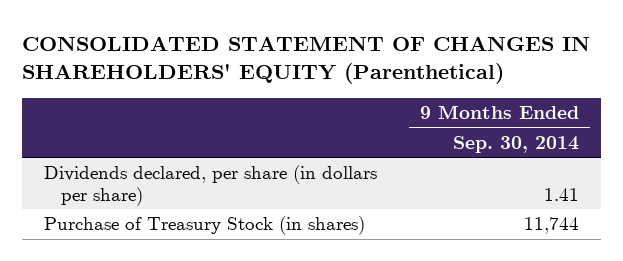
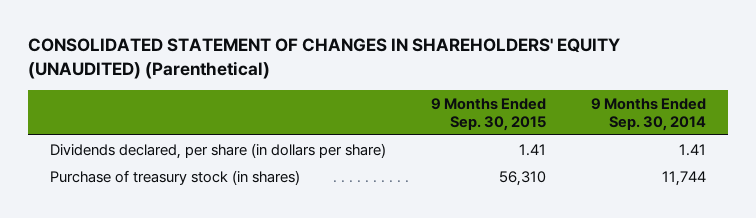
[22,35,591,85] CONSOLIDATED STATEMENT OF CHANGES IN SHAREHOLDERS' EQUITY (Parenthetical) -> [27,38,620,79] CONSOLIDATED STATEMENT OF CHANGES IN SHAREHOLDERS' EQUITY (UNAUDITED) (Parenthetical)
none -> [430,98,546,131] 9 Months Ended Sep. 30, 2015
[43,216,365,236] Purchase of Treasury Stock (in shares) -> [50,170,301,186] Purchase of treasury stock (in shares)

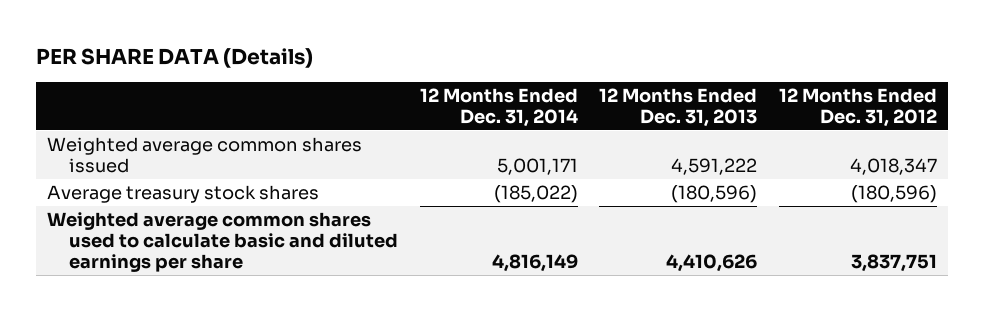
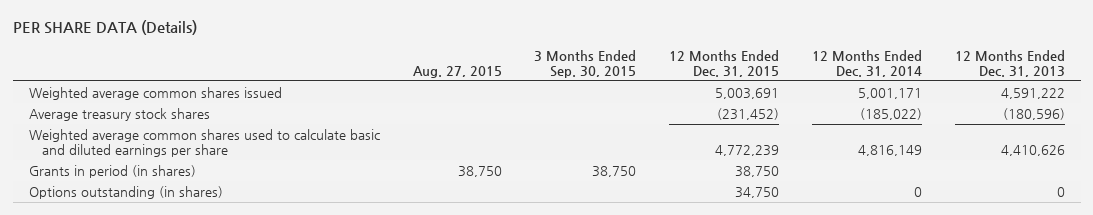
[779,87,938,127] 12 Months Ended Dec. 31, 2012 -> none
none -> [412,66,502,79] Aug. 27, 2015
none -> [534,49,637,79] 3 Months Ended Sep. 30, 2015
none -> [669,49,780,78] 12 Months Ended Dec. 31, 2015
none -> [28,164,196,178] Grants in period (in shares)
none -> [28,185,223,199] Options outstanding (in shares)

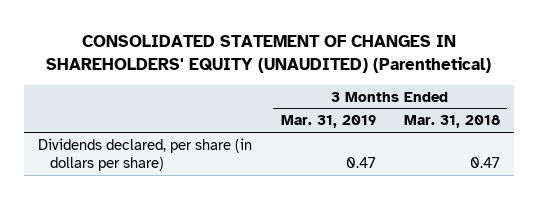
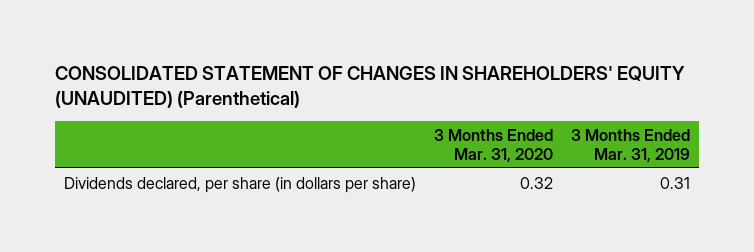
[404,115,501,129] Mar. 31, 2018 -> none
none -> [434,128,554,163] 3 Months Ended Mar. 31, 2020
[345,156,376,168] 0.47 -> [660,176,691,189] 0.31

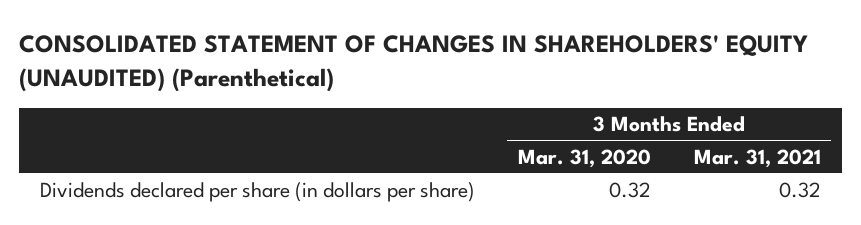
[571,128,691,163] 3 Months Ended Mar. 31, 2019 -> none
none -> [693,148,821,168] Mar. 31, 2021
[64,176,417,193] Dividends declared, per share (in dollars per share) -> [40,182,476,203] Dividends declared per share (in dollars per share)

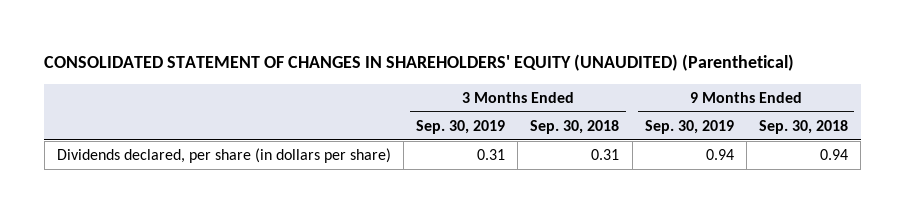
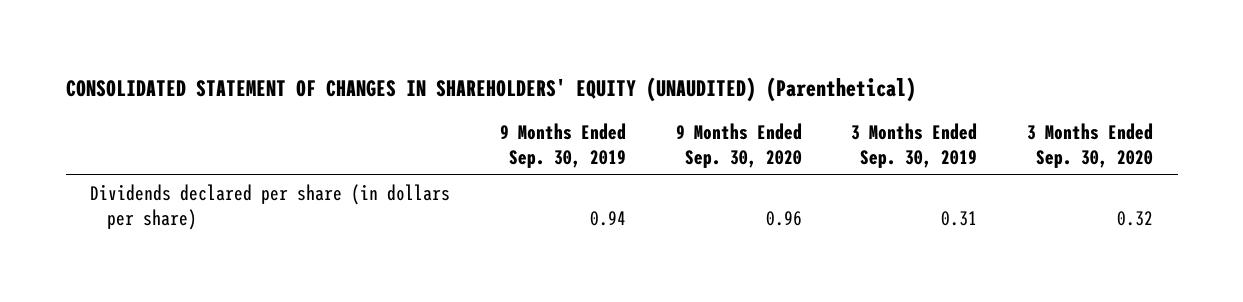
[530,119,620,134] Sep. 30, 2018 -> none
[759,119,849,134] Sep. 30, 2018 -> none
none -> [675,123,802,168] 9 Months Ended Sep. 30, 2020
none -> [1026,123,1153,168] 3 Months Ended Sep. 30, 2020
[56,148,391,164] Dividends declared, per share (in dollars per share) -> [90,184,451,231] Dividends declared per share (in dollars per share)

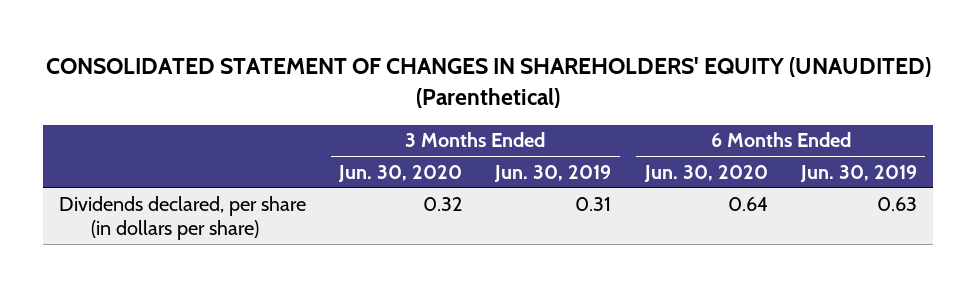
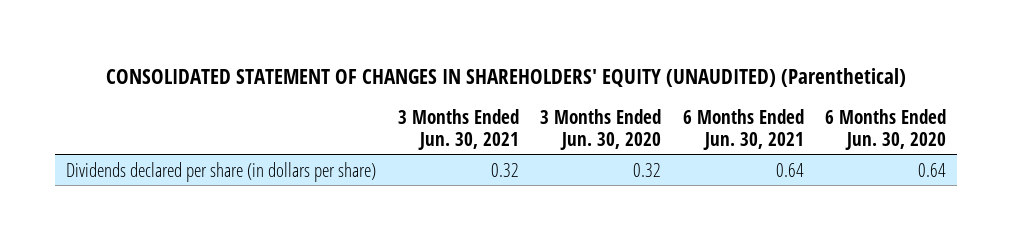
[494,164,612,182] Jun. 30, 2019 -> none
[799,164,917,182] Jun. 30, 2019 -> none
none -> [397,108,519,150] 3 Months Ended Jun. 30, 2021
none -> [682,108,804,150] 6 Months Ended Jun. 30, 2021
[59,195,307,241] Dividends declared, per share (in dollars per share) -> [65,161,376,182] Dividends declared per share (in dollars per share)

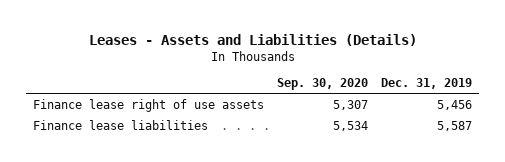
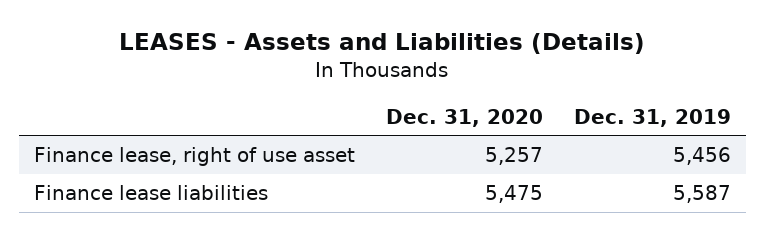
[88,33,417,46] Leases - Assets and Liabilities (Details) -> [119,32,646,54] LEASES - Assets and Liabilities (Details)
[277,78,369,91] Sep. 30, 2020 -> none
none -> [385,108,543,127] Dec. 31, 2020
[32,98,264,112] Finance lease right of use assets -> [33,147,355,167] Finance lease, right of use asset

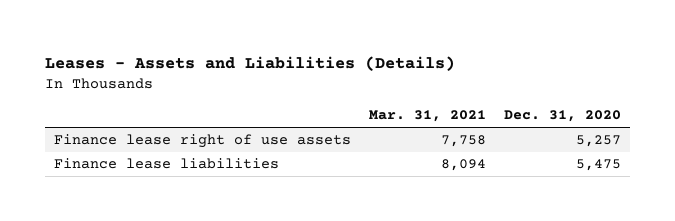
[119,32,646,54] LEASES - Assets and Liabilities (Details) -> [45,56,456,72] Leases - Assets and Liabilities (Details)
[573,108,731,127] Dec. 31, 2019 -> none
none -> [368,110,486,123] Mar. 31, 2021
[33,147,355,167] Finance lease, right of use asset -> [53,134,351,149] Finance lease right of use assets

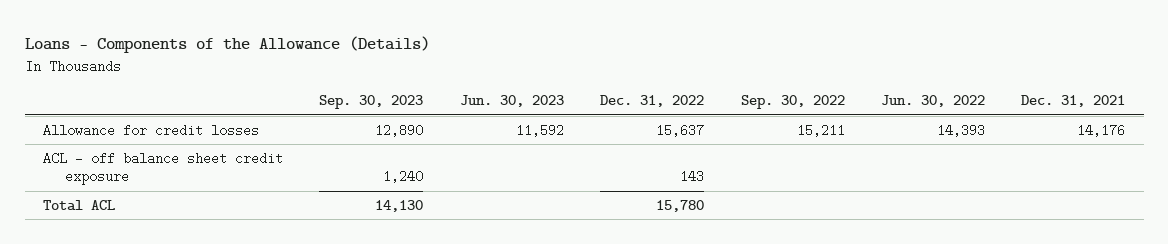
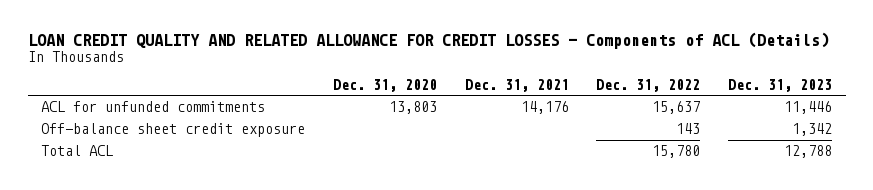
[24,36,430,54] Loans - Components of the Allowance (Details) -> [27,31,829,49] LOAN CREDIT QUALITY AND RELATED ALLOWANCE FOR CREDIT LOSSES - Components of ACL (Details)
[319,95,424,110] Sep. 30, 2023 -> none
[459,95,564,108] Jun. 30, 2023 -> none
[740,95,845,110] Sep. 30, 2022 -> none
[880,95,985,108] Jun. 30, 2022 -> none
none -> [332,78,437,92] Dec. 31, 2020
none -> [727,78,832,92] Dec. 31, 2023
[42,124,259,138] Allowance for credit losses -> [41,101,266,113] ACL for unfunded commitments
[42,152,283,186] ACL - off balance sheet credit exposure -> [41,123,306,138] Off-balance sheet credit exposure

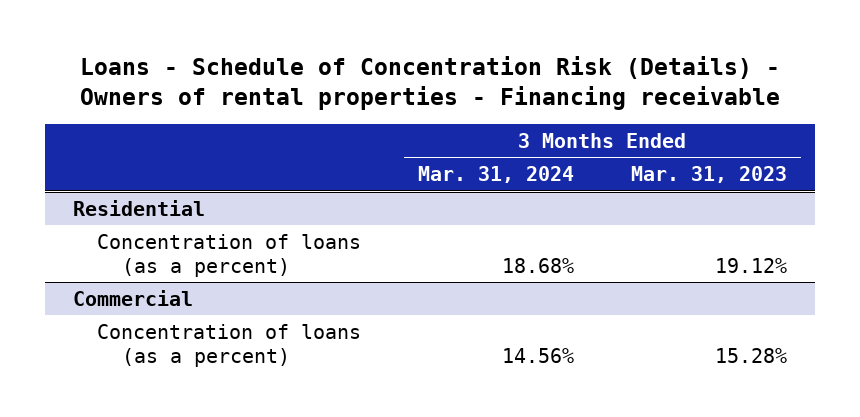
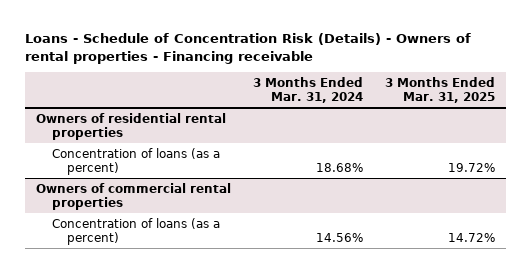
[630,166,787,184] Mar. 31, 2023 -> none
none -> [385,76,496,103] 3 Months Ended Mar. 31, 2025
[72,199,205,216] Residential -> [36,113,227,140] Owners of residential rental properties
[72,289,193,306] Commercial -> [36,183,232,210] Owners of commercial rental properties

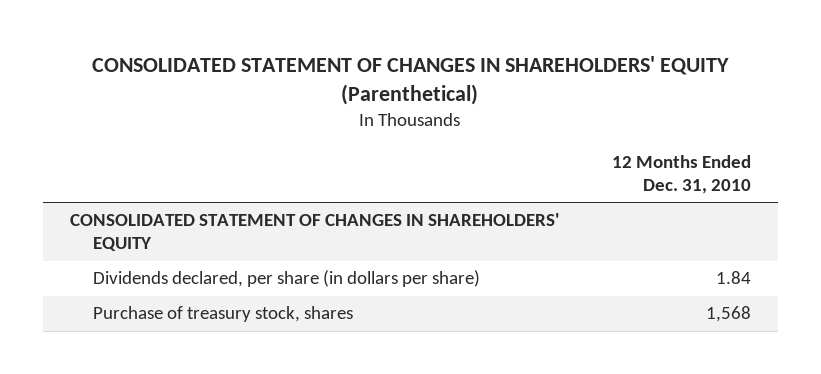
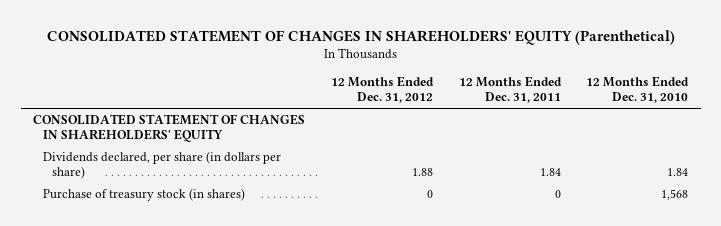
none -> [330,76,434,104] 12 Months Ended Dec. 31, 2012
none -> [458,76,562,104] 12 Months Ended Dec. 31, 2011
[92,306,353,323] Purchase of treasury stock, shares -> [42,188,245,202] Purchase of treasury stock (in shares)

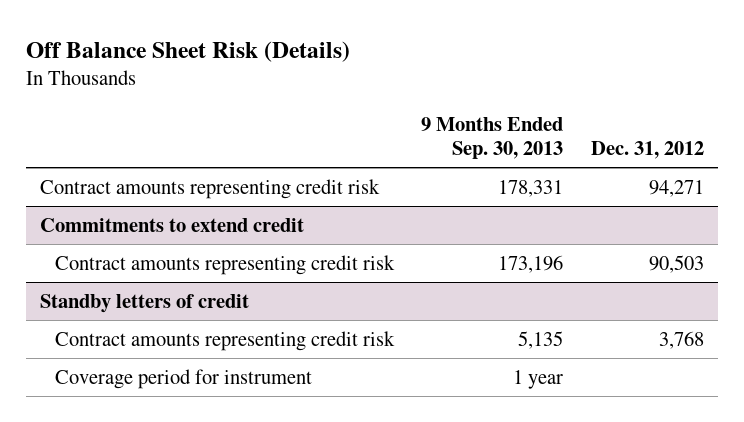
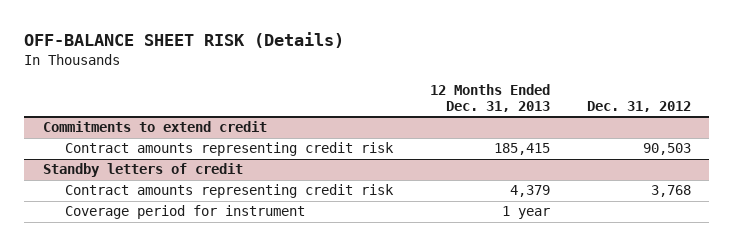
[25,40,350,62] Off Balance Sheet Risk (Details) -> [24,32,345,49] OFF-BALANCE SHEET RISK (Details)
[421,117,564,160] 9 Months Ended Sep. 30, 2013 -> none
none -> [429,83,550,113] 12 Months Ended Dec. 31, 2013
[39,178,380,199] Contract amounts representing credit risk -> none

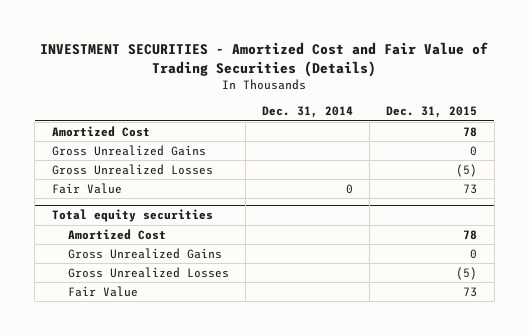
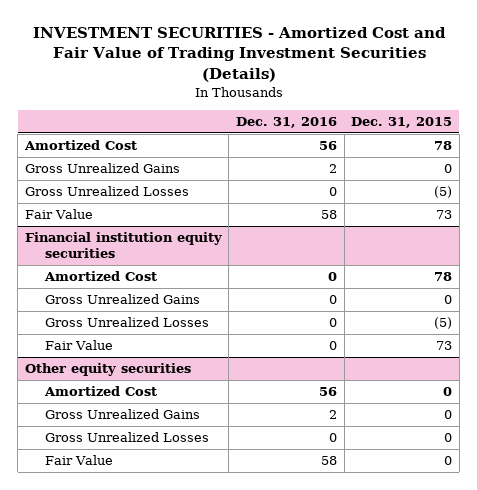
[40,41,489,77] INVESTMENT SECURITIES - Amortized Cost and Fair Value of Trading Securities (Details) -> [32,27,446,82] INVESTMENT SECURITIES - Amortized Cost and Fair Value of Trading Investment Securities (Details)
[261,106,353,119] Dec. 31, 2014 -> none
none -> [236,117,338,129] Dec. 31, 2016
[51,209,213,223] Total equity securities -> none
none -> [24,232,222,259] Financial institution equity securities
none -> [24,363,191,377] Other equity securities
none -> [44,386,158,397] Amortized Cost
none -> [45,409,201,420] Gross Unrealized Gains
none -> [45,432,210,443] Gross Unrealized Losses
none -> [45,455,114,466] Fair Value

